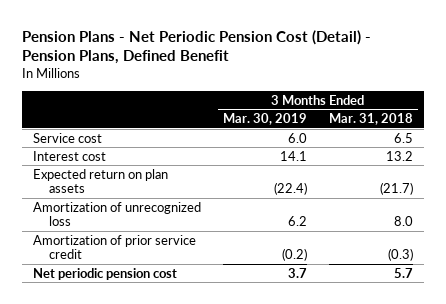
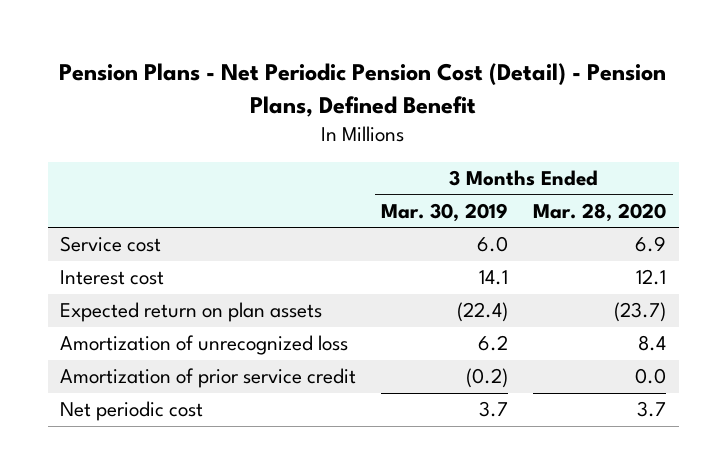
[328,113,413,126] Mar. 31, 2018 -> none
none -> [533,202,667,222] Mar. 28, 2020
[33,267,178,280] Net periodic pension cost -> [60,401,204,422] Net periodic cost

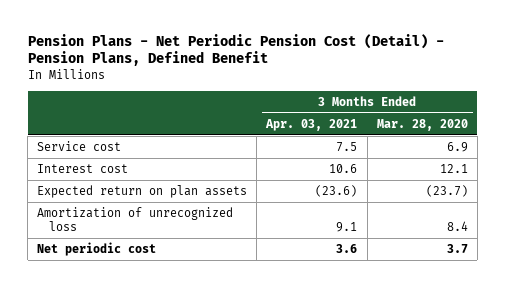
[381,202,509,222] Mar. 30, 2019 -> none
none -> [265,118,358,131] Apr. 03, 2021
[60,368,357,389] Amortization of prior service credit -> none

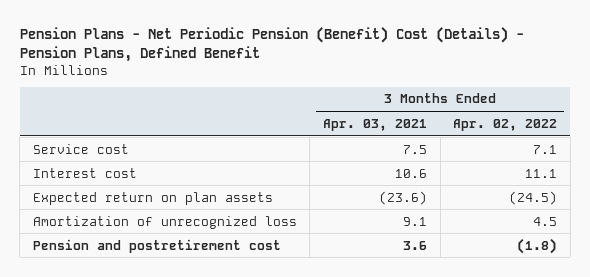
[27,33,444,67] Pension Plans - Net Periodic Pension Cost (Detail) - Pension Plans, Defined Benefit -> [19,26,524,62] Pension Plans - Net Periodic Pension (Benefit) Cost (Details) - Pension Plans, Defined Benefit
[376,118,468,131] Mar. 28, 2020 -> none
none -> [453,118,558,131] Apr. 02, 2022
[37,242,157,257] Net periodic cost -> [32,238,281,253] Pension and postretirement cost

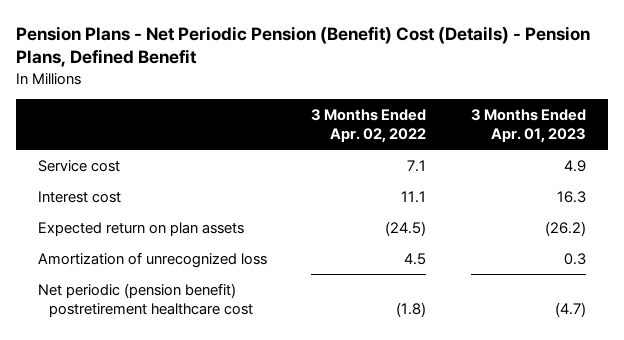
[322,118,427,131] Apr. 03, 2021 -> none
none -> [470,108,586,144] 3 Months Ended Apr. 01, 2023
[32,238,281,253] Pension and postretirement cost -> [38,282,254,318] Net periodic (pension benefit) postretirement healthcare cost

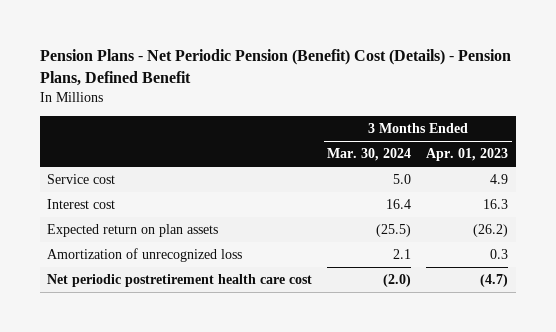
[311,108,427,144] 3 Months Ended Apr. 02, 2022 -> none
none -> [327,148,412,162] Mar. 30, 2024
[38,282,254,318] Net periodic (pension benefit) postretirement healthcare cost -> [47,274,313,288] Net periodic postretirement health care cost

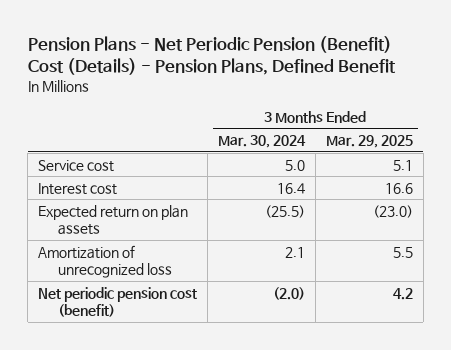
[426,148,509,162] Apr. 01, 2023 -> none
none -> [325,135,413,149] Mar. 29, 2025
[47,274,313,288] Net periodic postretirement health care cost -> [38,286,198,318] Net periodic pension cost (benefit)

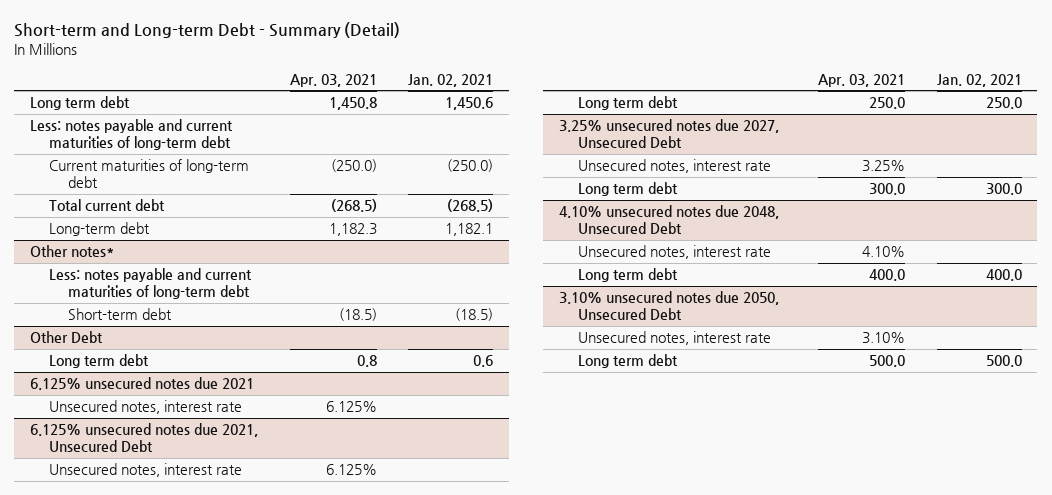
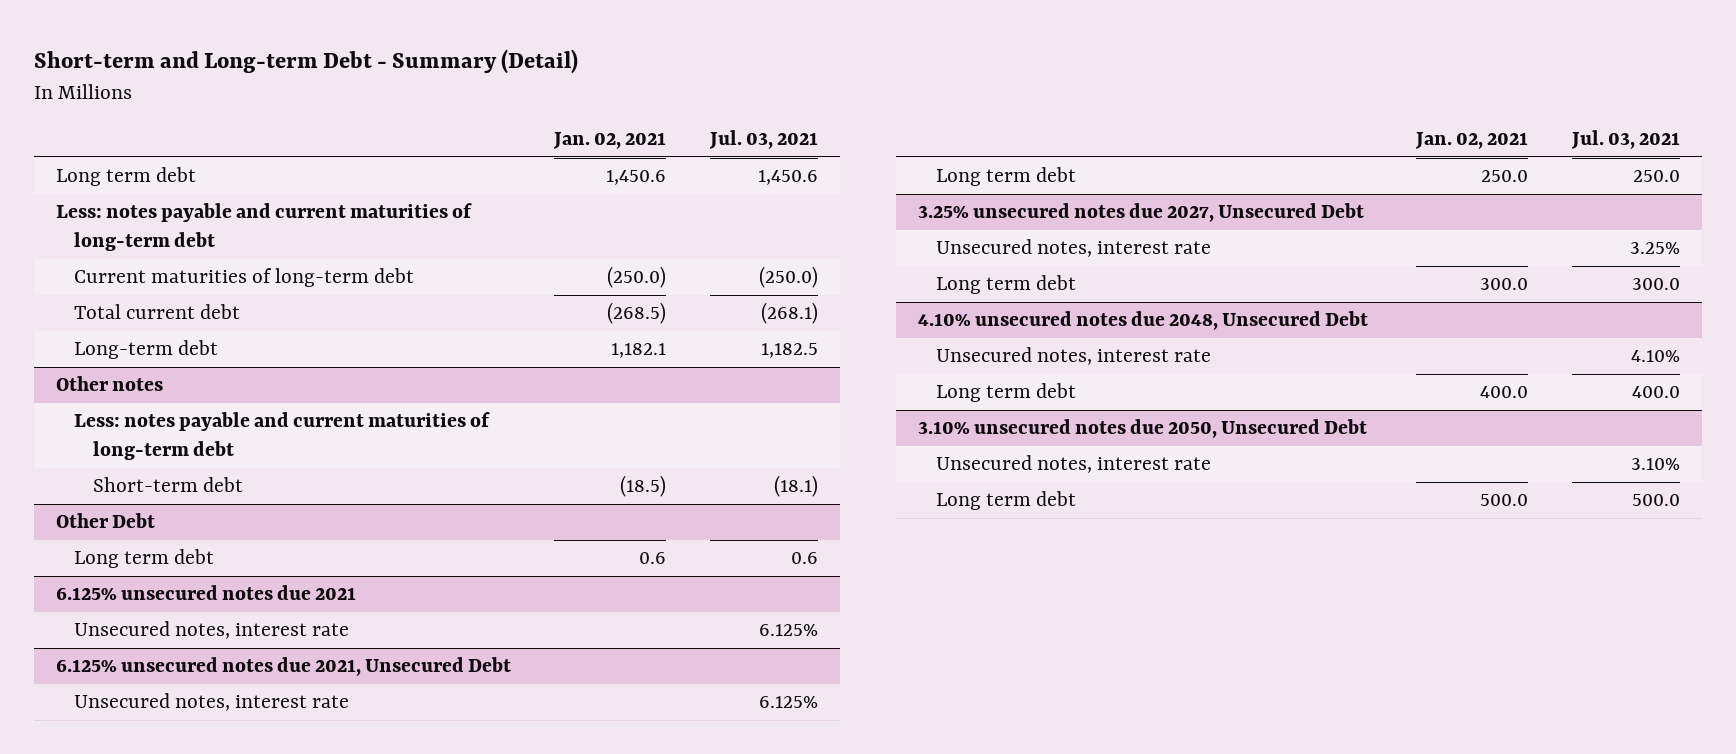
[289,73,377,87] Apr. 03, 2021 -> none
none -> [709,130,819,150] Jul. 03, 2021
[30,245,115,258] Other notes* -> [55,376,163,392] Other notes

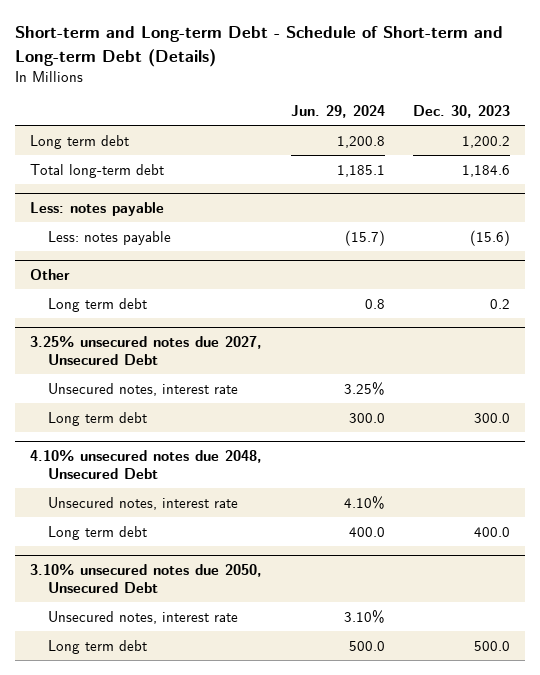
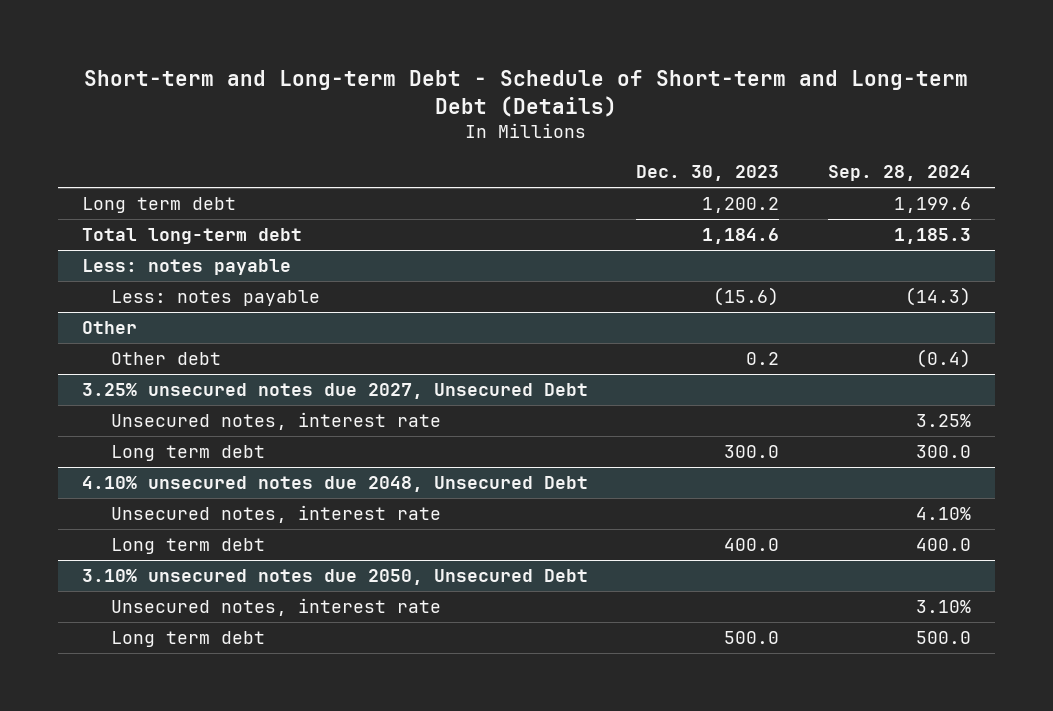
[290,105,385,119] Jun. 29, 2024 -> none
none -> [827,165,971,182] Sep. 28, 2024
[47,297,147,312] Long term debt -> none
none -> [110,352,221,366] Other debt

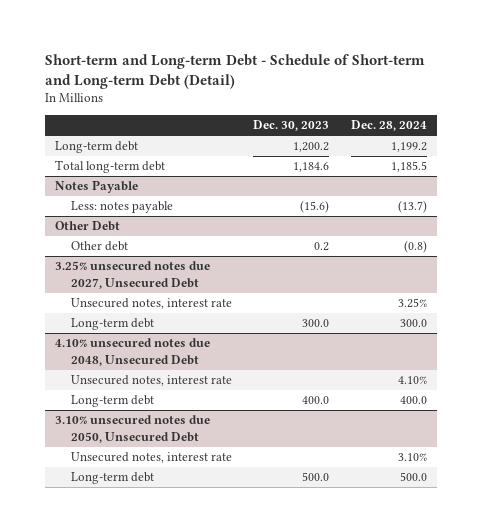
[84,69,969,117] Short-term and Long-term Debt - Schedule of Short-term and Long-term Debt (Details) -> [44,53,425,89] Short-term and Long-term Debt - Schedule of Short-term and Long-term Debt (Detail)
[827,165,971,182] Sep. 28, 2024 -> none
none -> [350,120,427,132] Dec. 28, 2024
[81,197,236,214] Long term debt -> [55,141,139,154] Long-term debt
[81,259,291,276] Less: notes payable -> [55,180,139,194] Notes Payable
[81,321,137,335] Other -> [55,221,121,232] Other Debt
[110,445,265,462] Long term debt -> [71,318,155,331] Long-term debt
[110,538,265,555] Long term debt -> [71,395,155,408] Long-term debt
[110,631,265,648] Long term debt -> [71,472,155,485] Long-term debt

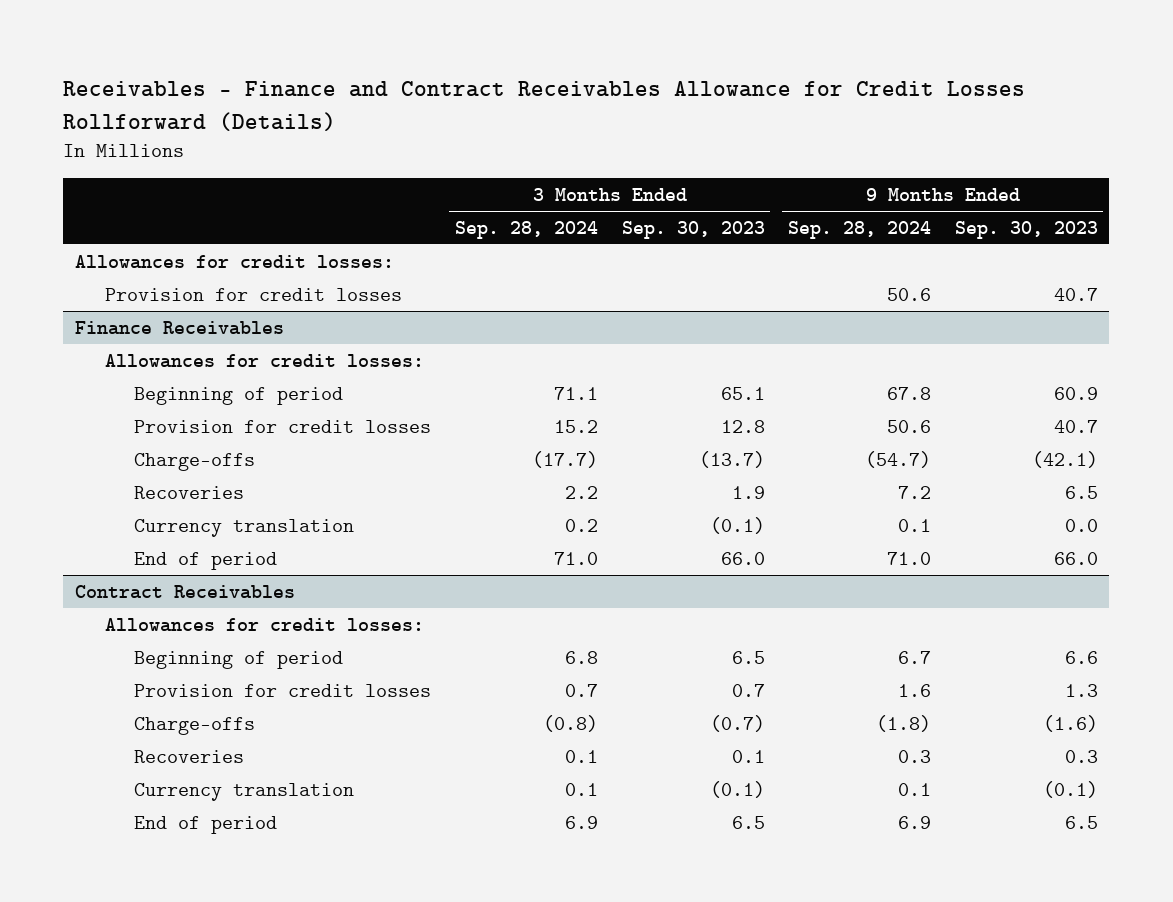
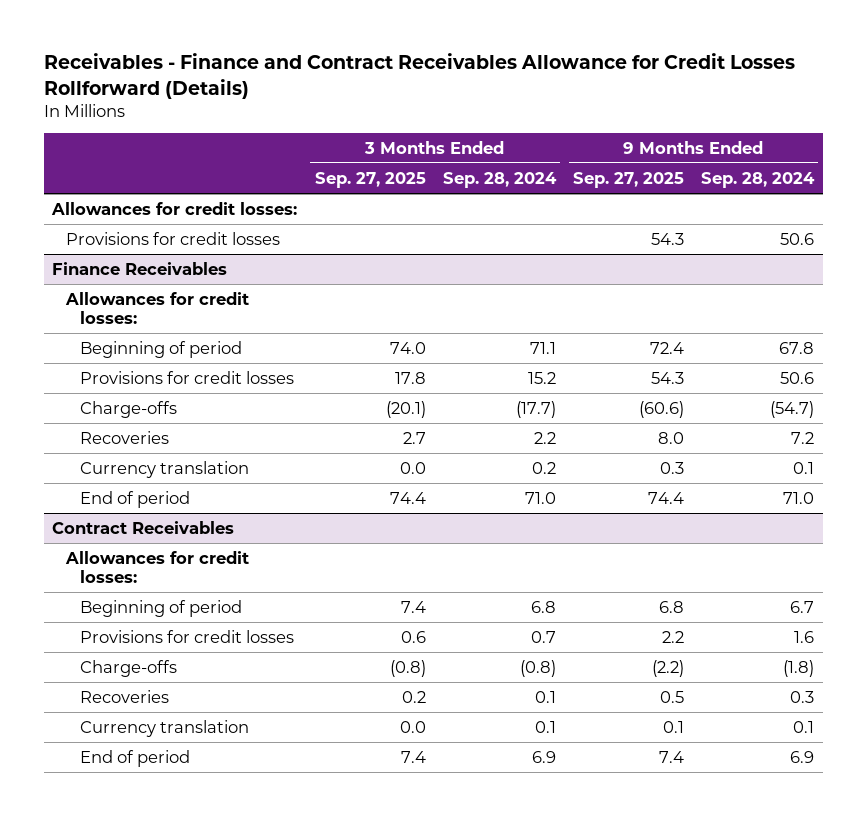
[621,220,765,239] Sep. 30, 2023 -> none
[954,220,1098,239] Sep. 30, 2023 -> none
none -> [314,171,426,188] Sep. 27, 2025
none -> [572,171,684,188] Sep. 27, 2025
[104,287,402,301] Provision for credit losses -> [66,231,281,245] Provisions for credit losses
[134,419,432,433] Provision for credit losses -> [79,370,294,384] Provisions for credit losses
[134,683,432,697] Provision for credit losses -> [79,629,294,643] Provisions for credit losses

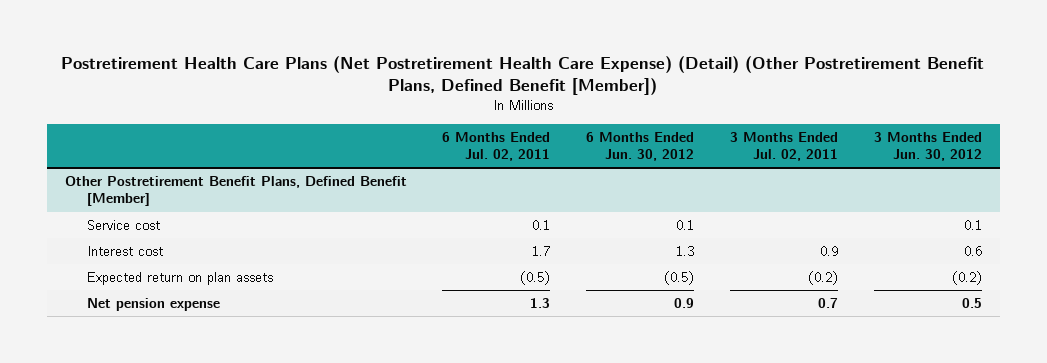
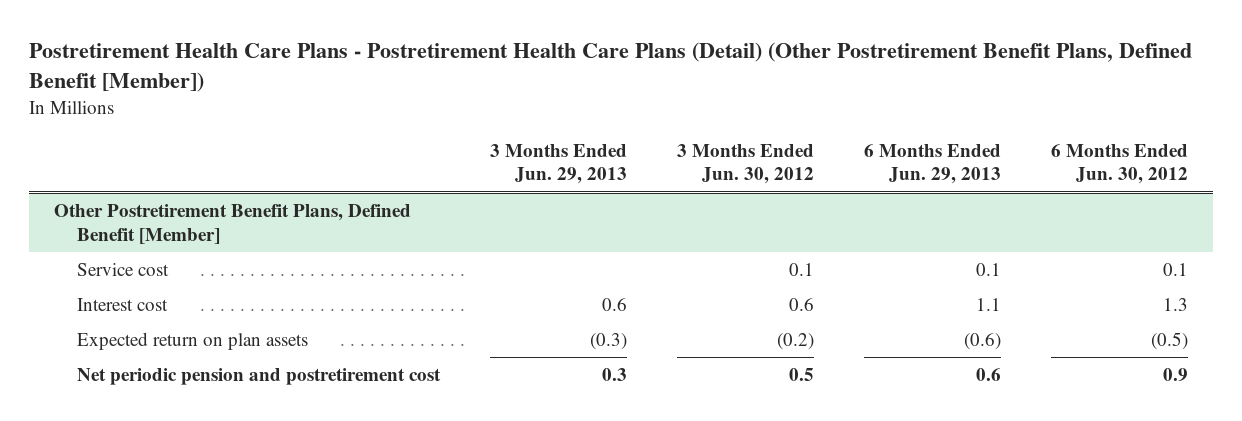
[61,55,985,95] Postretirement Health Care Plans (Net Postretirement Health Care Expense) (Detail) (Other Postretirement Benefit Plans, Defined Benefit [Member]) -> [28,42,1192,92] Postretirement Health Care Plans - Postretirement Health Care Plans (Detail) (Other Postretirement Benefit Plans, Defined Benefit [Member])
[442,131,551,162] 6 Months Ended Jul. 02, 2011 -> none
[730,131,839,162] 3 Months Ended Jul. 02, 2011 -> none
none -> [490,143,628,185] 3 Months Ended Jun. 29, 2013
none -> [864,143,1002,185] 6 Months Ended Jun. 29, 2013
[87,298,221,312] Net pension expense -> [77,368,442,386] Net periodic pension and postretirement cost

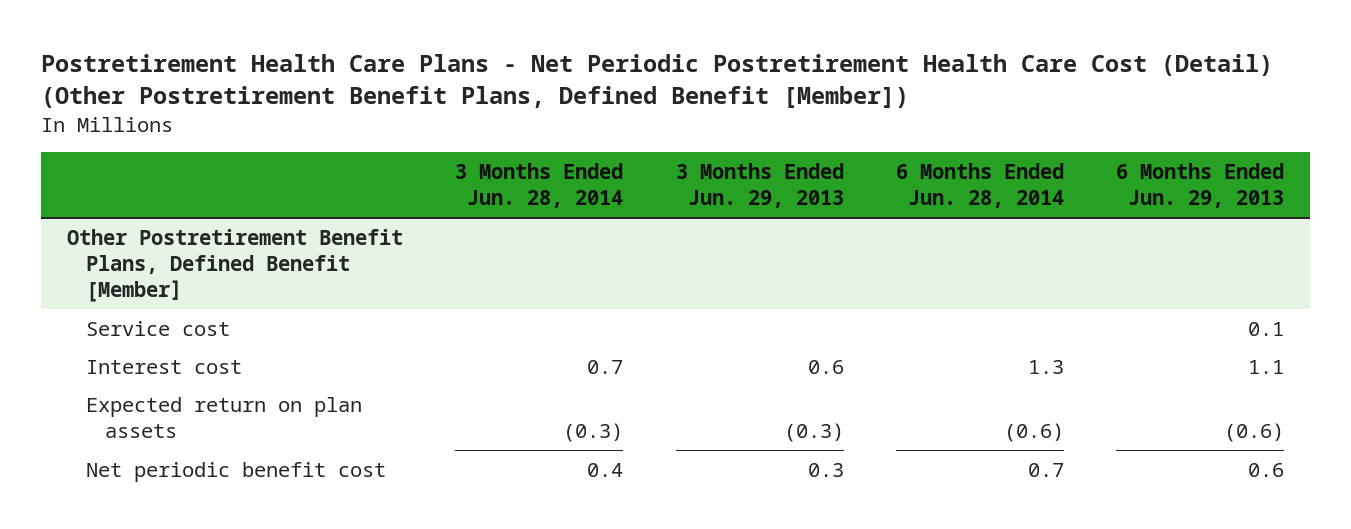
[28,42,1192,92] Postretirement Health Care Plans - Postretirement Health Care Plans (Detail) (Other Postretirement Benefit Plans, Defined Benefit [Member]) -> [40,54,1273,109] Postretirement Health Care Plans - Net Periodic Postretirement Health Care Cost (Detail) (Other Postretirement Benefit Plans, Defined Benefit [Member])
[677,143,815,185] 3 Months Ended Jun. 30, 2012 -> none
[1051,143,1189,185] 6 Months Ended Jun. 30, 2012 -> none
none -> [455,162,624,209] 3 Months Ended Jun. 28, 2014
none -> [895,162,1064,209] 6 Months Ended Jun. 28, 2014
[77,368,442,386] Net periodic pension and postretirement cost -> [86,461,387,482] Net periodic benefit cost

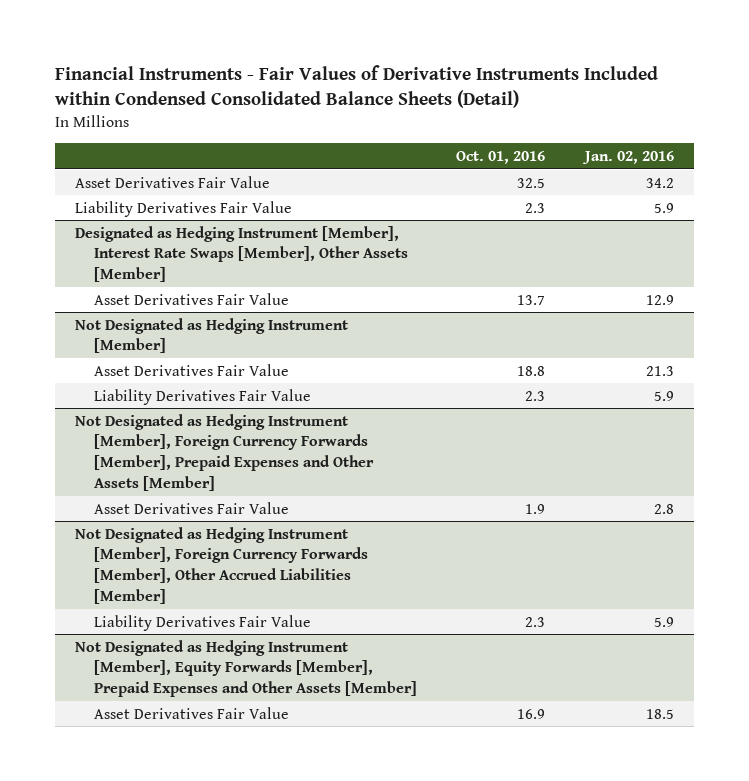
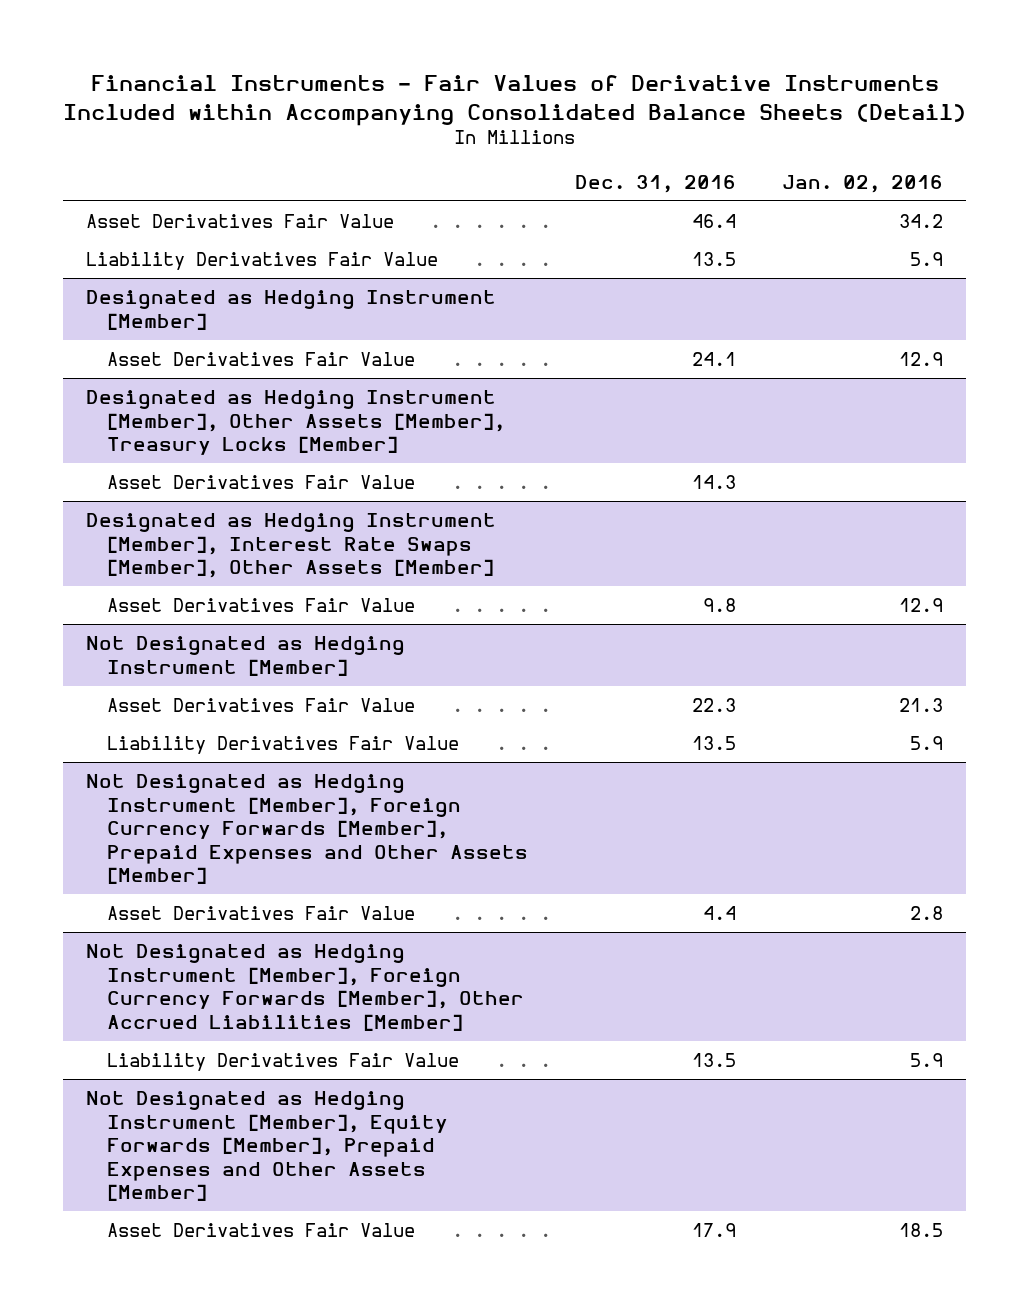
[55,65,659,109] Financial Instruments - Fair Values of Derivative Instruments Included within Condensed Consolidated Balance Sheets (Detail) -> [62,75,966,126] Financial Instruments - Fair Values of Derivative Instruments Included within Accompanying Consolidated Balance Sheets (Detail)
[456,151,546,165] Oct. 01, 2016 -> none
none -> [574,174,736,193] Dec. 31, 2016
none -> [86,290,497,330] Designated as Hedging Instrument [Member]
none -> [107,352,416,367] Asset Derivatives Fair Value
none -> [86,390,506,456] Designated as Hedging Instrument [Member], Other Assets [Member], Treasury Locks [Member]
none -> [107,475,416,490] Asset Derivatives Fair Value

